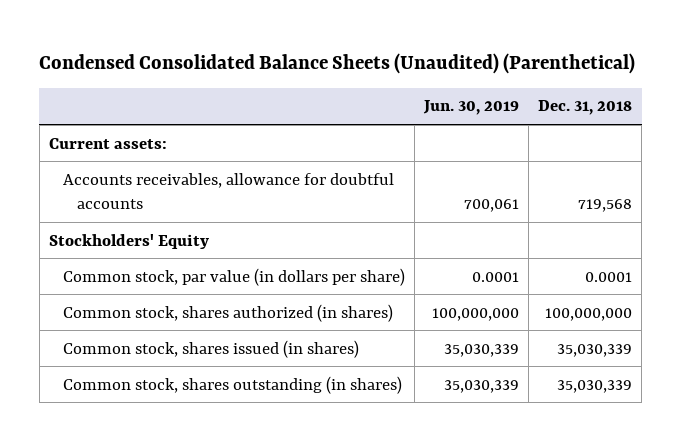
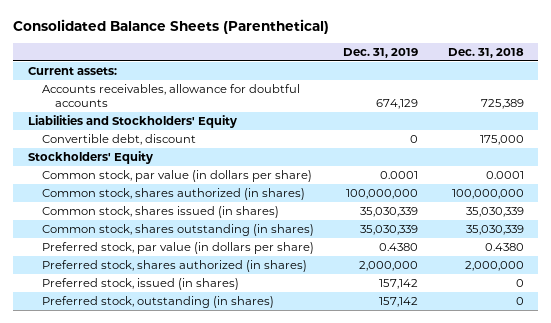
[39,52,636,74] Condensed Consolidated Balance Sheets (Unaudited) (Parenthetical) -> [13,19,330,35] Consolidated Balance Sheets (Parenthetical)
[423,100,520,116] Jun. 30, 2019 -> none
none -> [343,47,419,58] Dec. 31, 2019
[578,198,633,212] 719,568 -> [480,99,524,110] 725,389
none -> [27,115,237,129] Liabilities and Stockholders' Equity
none -> [41,134,196,146] Convertible debt, discount
none -> [41,242,314,255] Preferred stock, par value (in dollars per share)
none -> [41,260,307,273] Preferred stock, shares authorized (in shares)
none -> [41,278,239,291] Preferred stock, issued (in shares)
none -> [41,296,274,309] Preferred stock, outstanding (in shares)

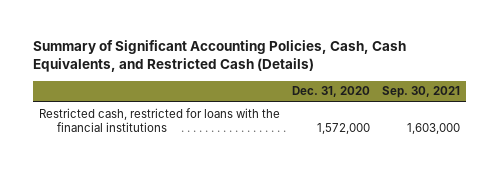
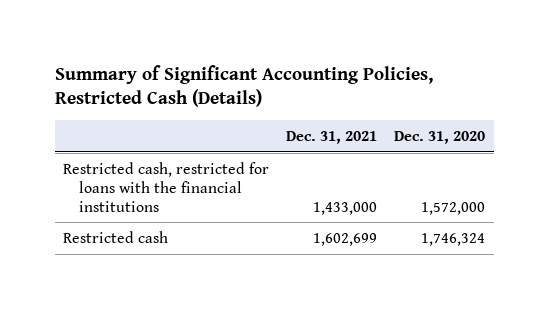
[33,40,407,73] Summary of Significant Accounting Policies, Cash, Cash Equivalents, and Restricted Cash (Details) -> [54,64,433,108] Summary of Significant Accounting Policies, Restricted Cash (Details)
[381,86,460,99] Sep. 30, 2021 -> none
none -> [286,131,378,145] Dec. 31, 2021
none -> [63,230,169,243] Restricted cash

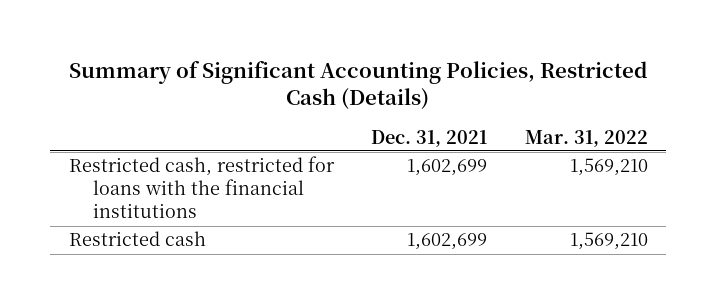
[394,131,486,145] Dec. 31, 2020 -> none
none -> [524,129,648,147] Mar. 31, 2022
[313,201,378,215] 1,433,000 -> [407,159,488,177] 1,602,699

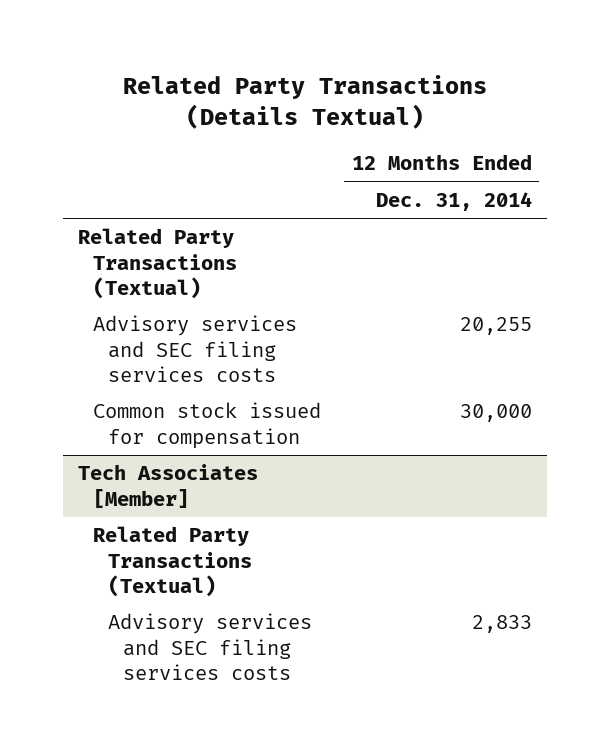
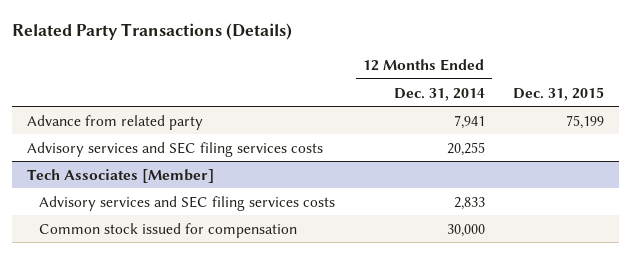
[122,75,487,129] Related Party Transactions (Details Textual) -> [12,23,293,41] Related Party Transactions (Details)
none -> [513,86,605,101] Dec. 31, 2015
[78,228,238,299] Related Party Transactions (Textual) -> none
none -> [26,114,203,130] Advance from related party
[93,402,322,449] Common stock issued for compensation -> none
[93,526,252,597] Related Party Transactions (Textual) -> none
none -> [38,222,297,238] Common stock issued for compensation

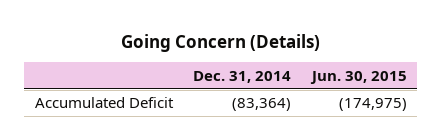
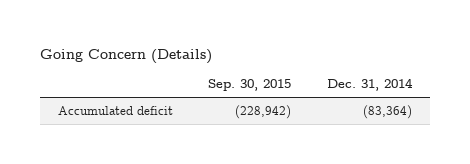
[309,70,407,84] Jun. 30, 2015 -> none
none -> [208,79,292,92] Sep. 30, 2015
[34,97,174,109] Accumulated Deficit -> [57,106,173,116] Accumulated deficit

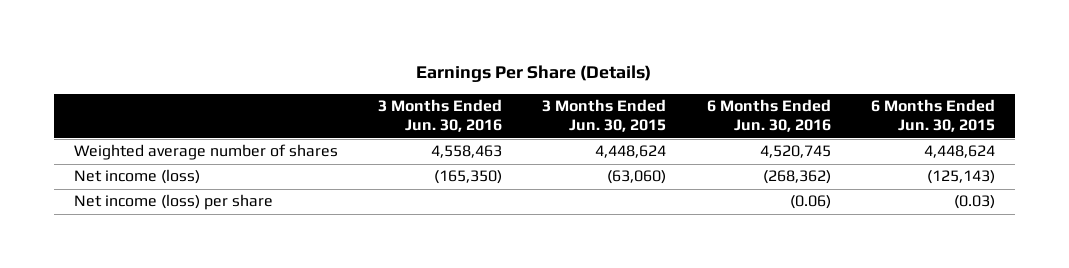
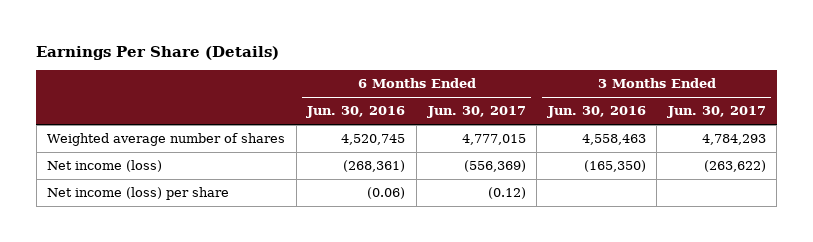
[542,99,667,133] 3 Months Ended Jun. 30, 2015 -> none
[870,99,995,133] 6 Months Ended Jun. 30, 2015 -> none
none -> [426,106,526,119] Jun. 30, 2017
none -> [666,106,766,119] Jun. 30, 2017
[762,170,831,185] (268,362) -> [343,160,406,173] (268,361)

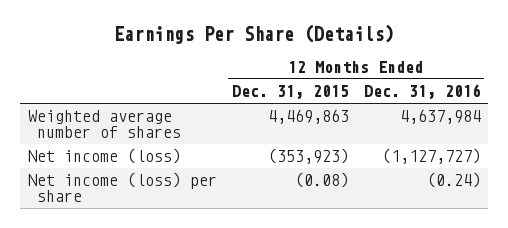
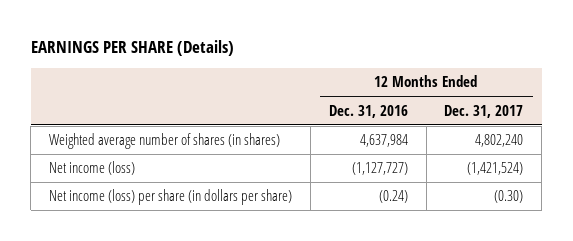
[114,24,395,45] Earnings Per Share (Details) -> [30,40,234,57] EARNINGS PER SHARE (Details)
[231,85,349,100] Dec. 31, 2015 -> none
none -> [444,104,524,118] Dec. 31, 2017
[27,110,182,138] Weighted average number of shares -> [49,133,281,150] Weighted average number of shares (in shares)
[27,172,217,202] Net income (loss) per share -> [49,189,293,206] Net income (loss) per share (in dollars per share)

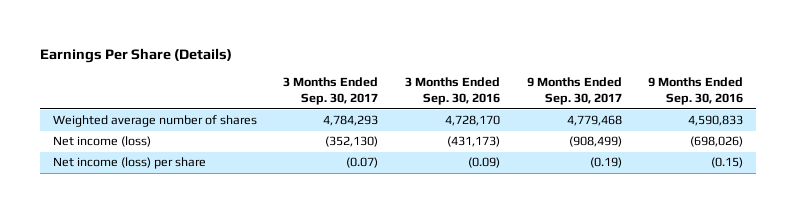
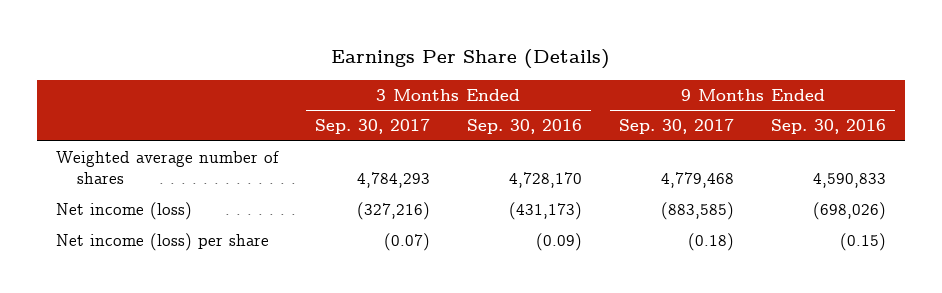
[325,136,379,148] (352,130) -> [356,202,430,221] (327,216)
[568,136,622,148] (908,499) -> [661,202,735,221] (883,585)
[589,157,622,169] (0.19) -> [688,233,735,252] (0.18)

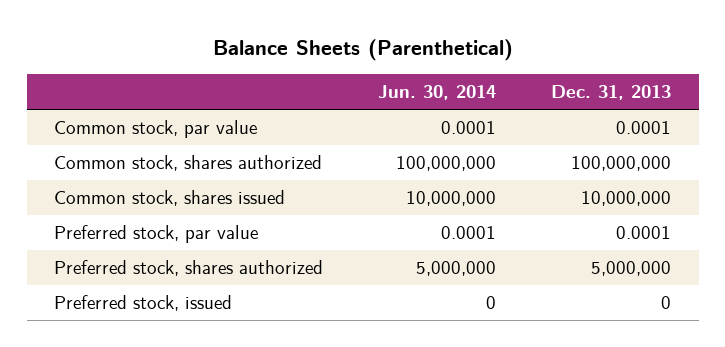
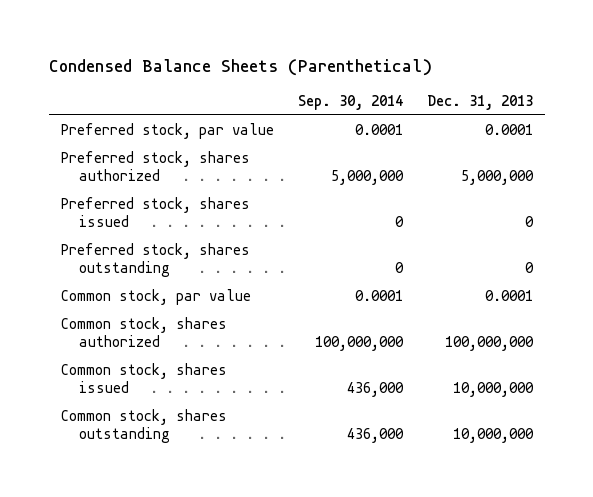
[212,39,513,62] Balance Sheets (Parenthetical) -> [48,59,432,77] Condensed Balance Sheets (Parenthetical)
[378,84,497,100] Jun. 30, 2014 -> none
none -> [297,95,403,111] Sep. 30, 2014
[54,225,259,244] Preferred stock, par value -> [60,122,274,139] Preferred stock, par value
[54,260,324,277] Preferred stock, shares authorized -> [60,150,250,181] Preferred stock, shares authorized
none -> [60,196,250,227] Preferred stock, shares issued
none -> [60,242,250,277] Preferred stock, shares outstanding
[54,295,233,312] Preferred stock, issued -> none
none -> [60,408,227,443] Common stock, shares outstanding

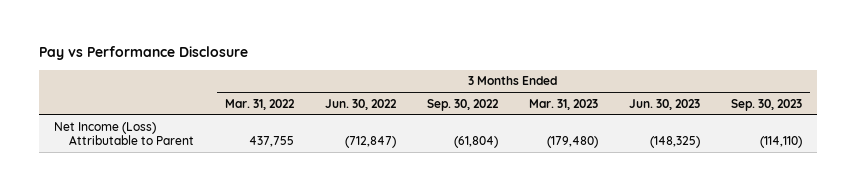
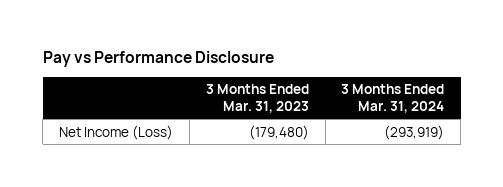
[224,98,295,110] Mar. 31, 2022 -> none
[324,98,397,110] Jun. 30, 2022 -> none
[426,98,499,111] Sep. 30, 2022 -> none
[628,98,700,110] Jun. 30, 2023 -> none
[730,98,802,111] Sep. 30, 2023 -> none
none -> [341,84,445,113] 3 Months Ended Mar. 31, 2024
[54,121,194,145] Net Income (Loss) Attributable to Parent -> [58,124,173,140] Net Income (Loss)

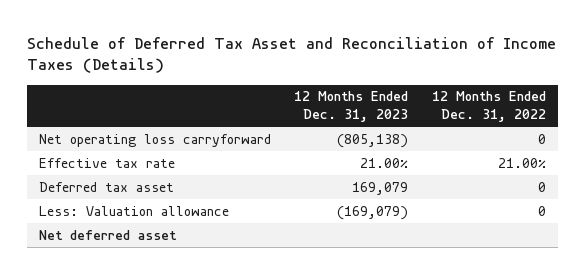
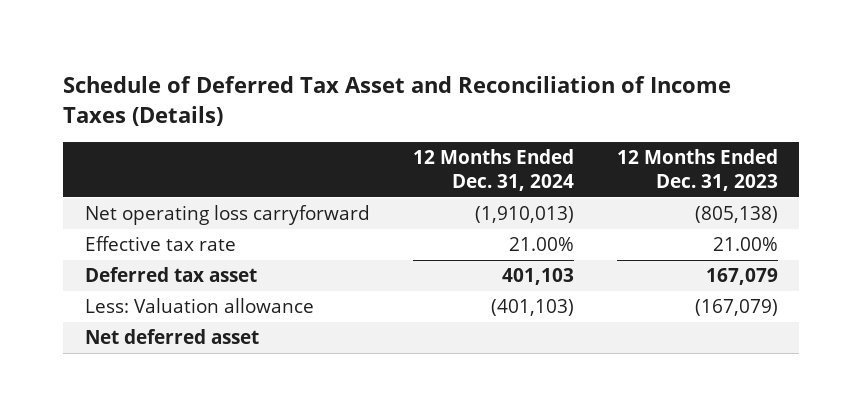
[432,91,547,123] 12 Months Ended Dec. 31, 2022 -> none
none -> [412,149,574,191] 12 Months Ended Dec. 31, 2024
[352,181,409,195] 169,079 -> [705,268,778,286] 167,079
[337,205,409,220] (169,079) -> [694,299,778,317] (167,079)

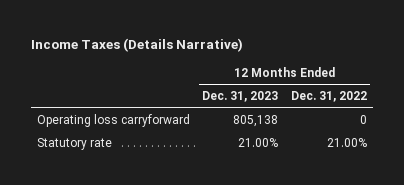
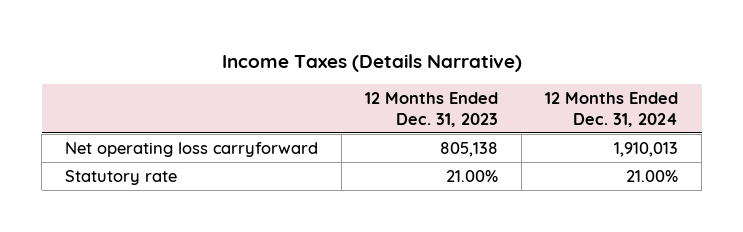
[290,91,367,103] Dec. 31, 2022 -> none
none -> [545,92,679,127] 12 Months Ended Dec. 31, 2024
[37,113,191,127] Operating loss carryforward -> [65,141,319,157] Net operating loss carryforward

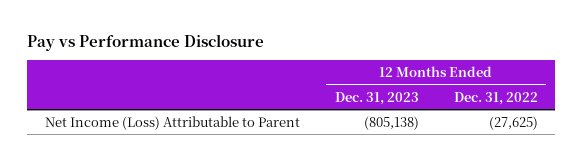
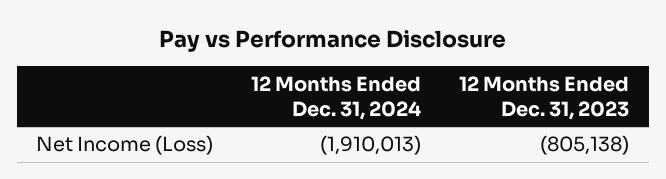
[453,91,538,105] Dec. 31, 2022 -> none
none -> [251,75,422,120] 12 Months Ended Dec. 31, 2024
[44,115,300,130] Net Income (Loss) Attributable to Parent -> [36,135,214,156] Net Income (Loss)

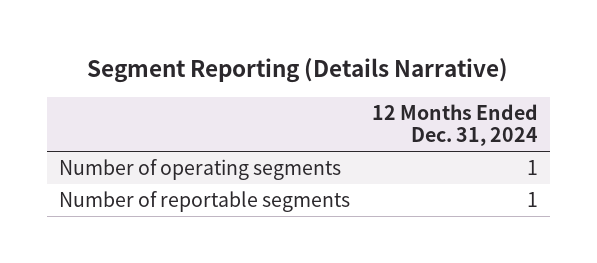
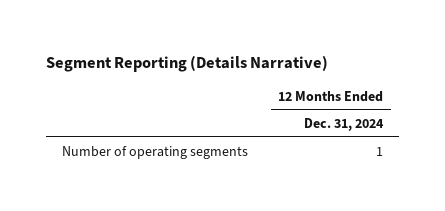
[58,191,350,213] Number of reportable segments -> none

